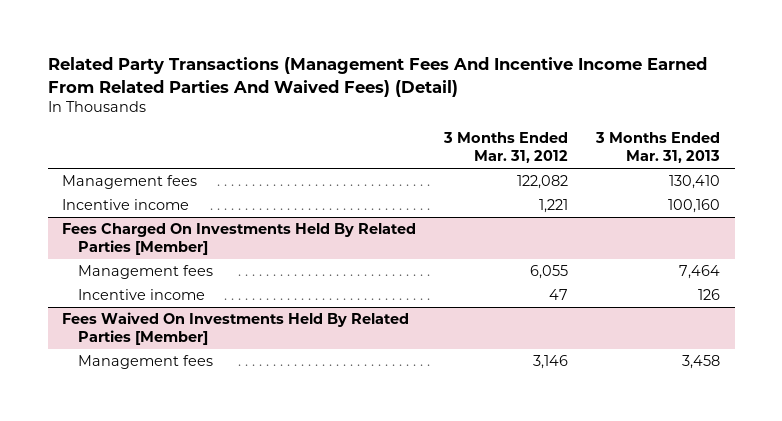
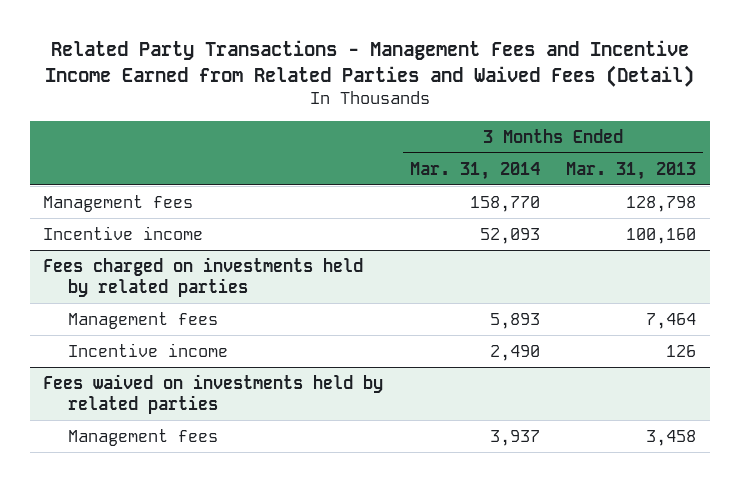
[47,57,707,97] Related Party Transactions (Management Fees And Incentive Income Earned From Related Parties And Waived Fees) (Detail) -> [44,39,694,87] Related Party Transactions - Management Fees and Incentive Income Earned from Related Parties and Waived Fees (Detail)
[443,132,569,164] 3 Months Ended Mar. 31, 2012 -> none
none -> [409,161,540,180] Mar. 31, 2014
[669,175,721,190] 130,410 -> [626,195,697,212] 128,798
[61,223,416,255] Fees Charged On Investments Held By Related Parties [Member] -> [42,256,363,297] Fees charged on investments held by related parties
[61,312,409,345] Fees Waived On Investments Held By Related Parties [Member] -> [42,373,383,414] Fees waived on investments held by related parties

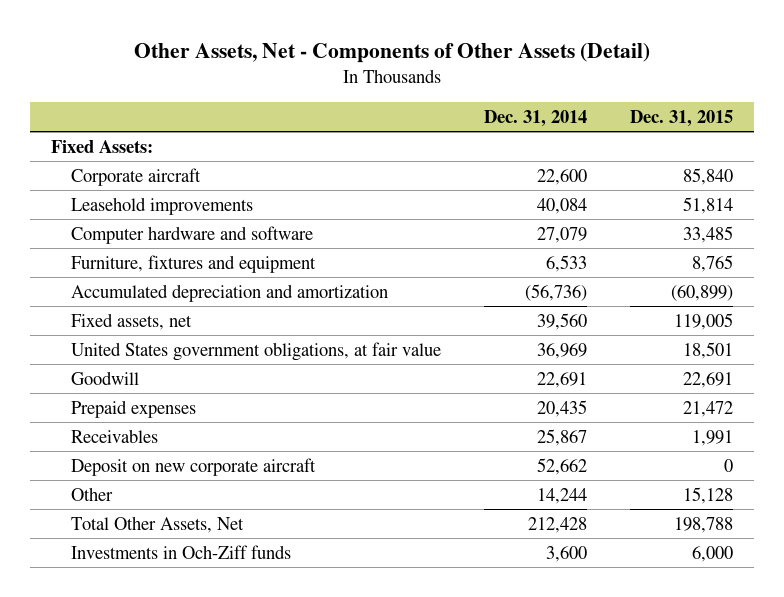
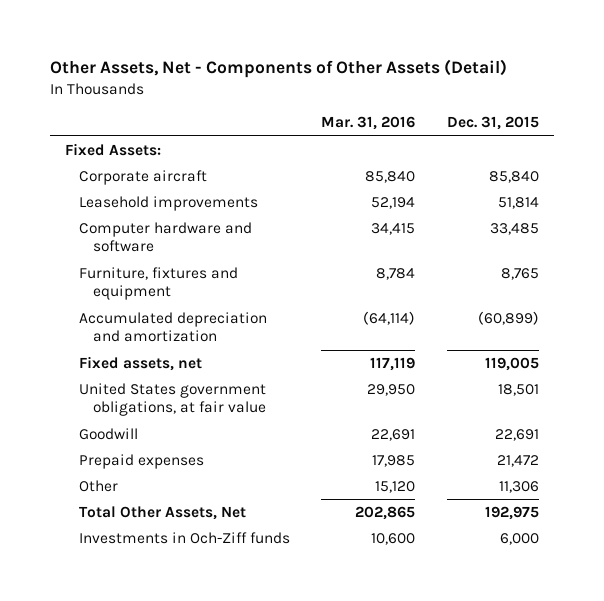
[483,109,587,127] Dec. 31, 2014 -> none
none -> [321,116,416,131] Mar. 31, 2016
[71,428,159,443] Receivables -> none
[71,457,317,476] Deposit on new corporate aircraft -> none
[682,486,733,504] 15,128 -> [498,481,539,494] 11,306
[673,516,733,533] 198,788 -> [484,506,539,521] 192,975

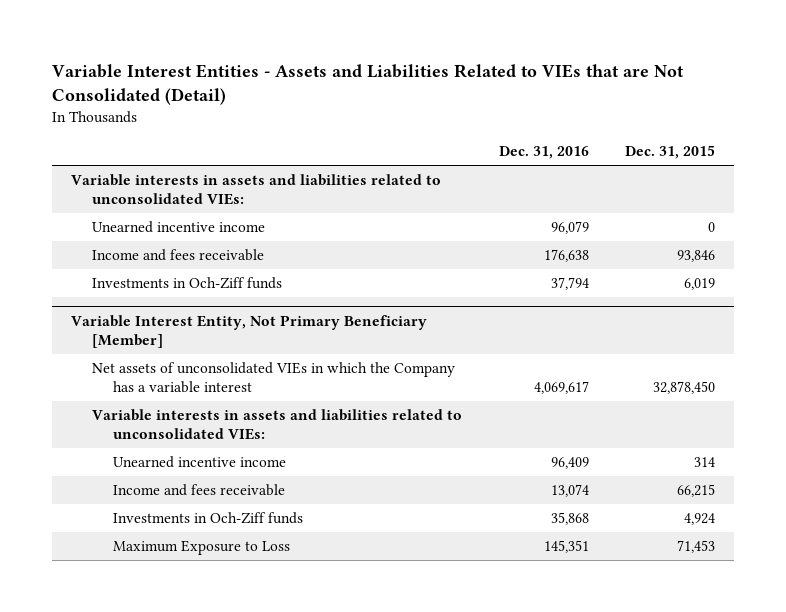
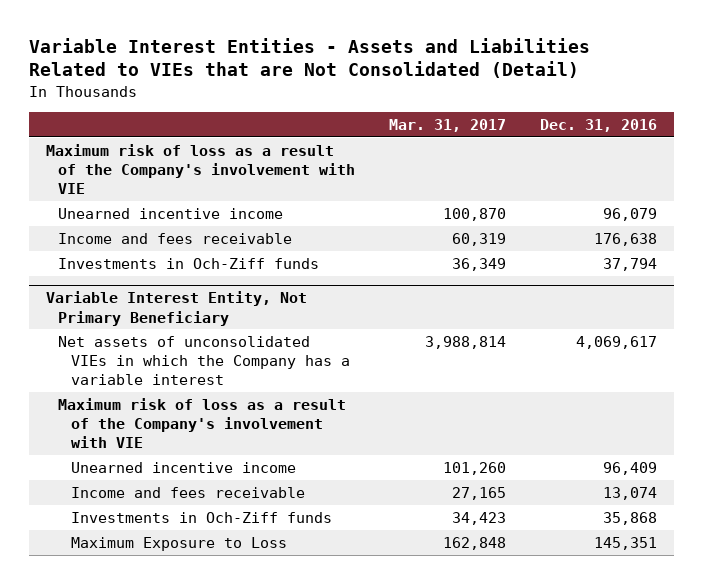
[625,145,716,160] Dec. 31, 2015 -> none
none -> [389,118,507,132] Mar. 31, 2017
[70,174,441,206] Variable interests in assets and liabilities related to unconsolidated VIEs: -> [45,143,356,195] Maximum risk of loss as a result of the Company's involvement with VIE
[70,314,427,348] Variable Interest Entity, Not Primary Beneficiary [Member] -> [45,291,307,326] Variable Interest Entity, Not Primary Beneficiary
[91,409,462,441] Variable interests in assets and liabilities related to unconsolidated VIEs: -> [58,397,347,449] Maximum risk of loss as a result of the Company's involvement with VIE

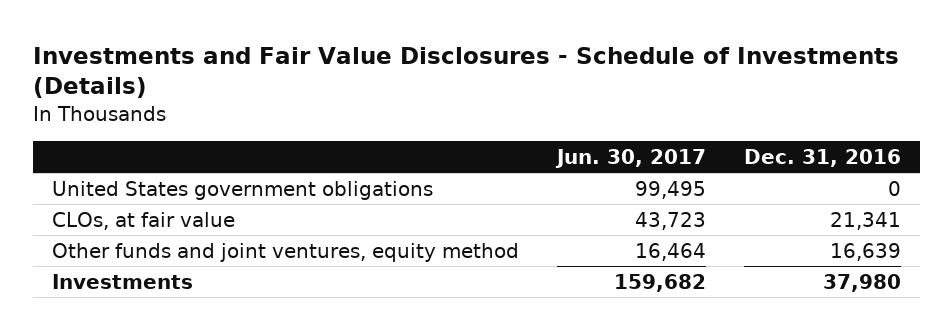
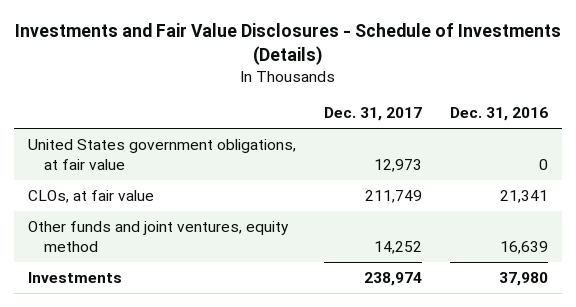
[554,148,706,168] Jun. 30, 2017 -> none
none -> [323,107,422,122] Dec. 31, 2017
[51,180,433,200] United States government obligations -> [27,138,296,170] United States government obligations, at fair value

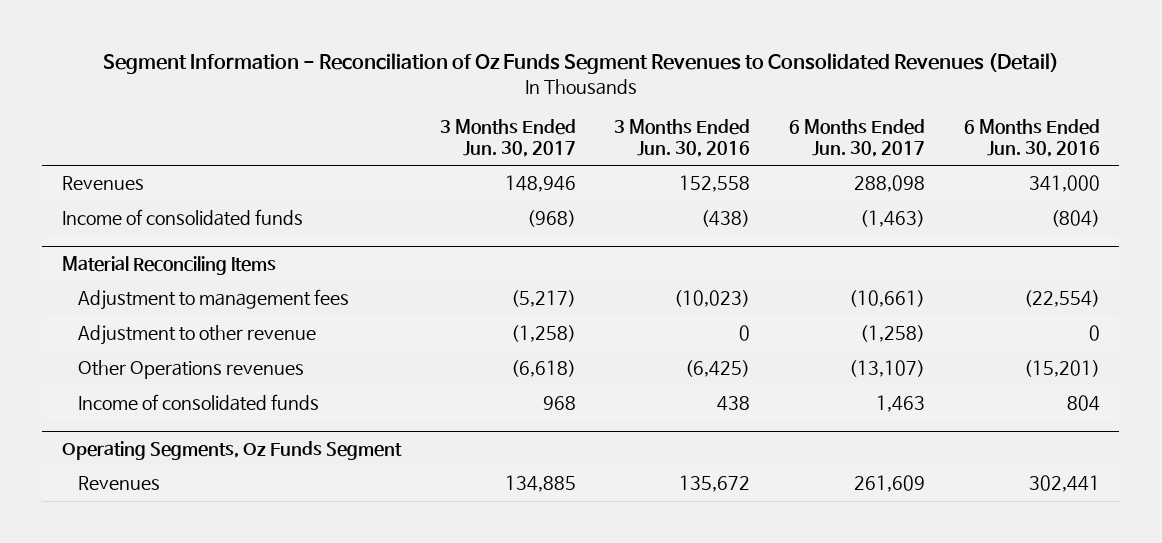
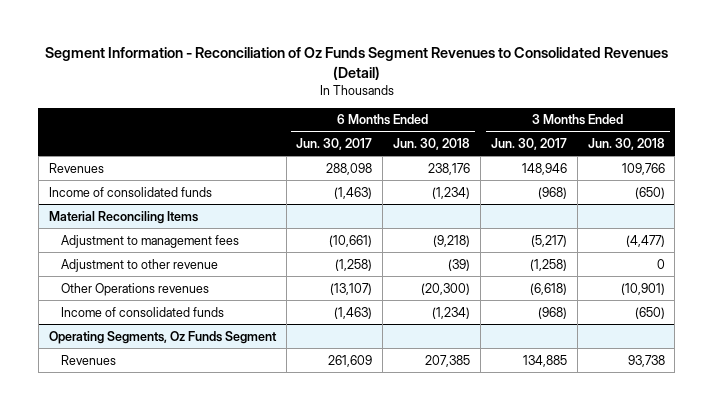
[614,119,751,158] 3 Months Ended Jun. 30, 2016 -> none
[964,119,1101,158] 6 Months Ended Jun. 30, 2016 -> none
none -> [393,138,471,151] Jun. 30, 2018
none -> [587,138,665,151] Jun. 30, 2018
[542,396,576,411] 968 -> [537,306,567,319] (968)
[876,395,926,413] 1,463 -> [334,306,373,319] (1,463)

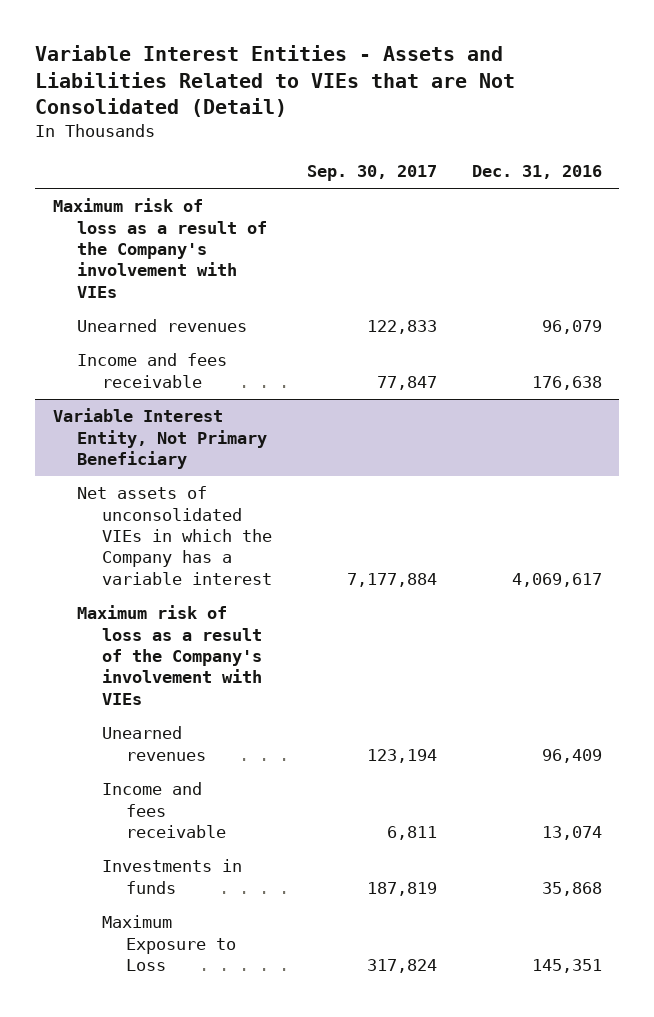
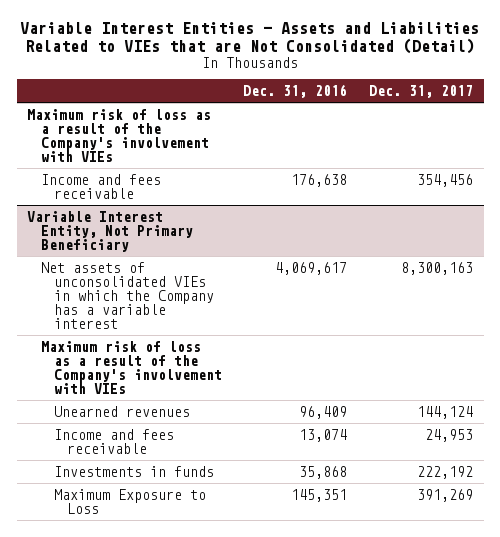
[306,165,437,182] Sep. 30, 2017 -> none
none -> [368,85,473,99] Dec. 31, 2017
[77,319,248,333] Unearned revenues -> none

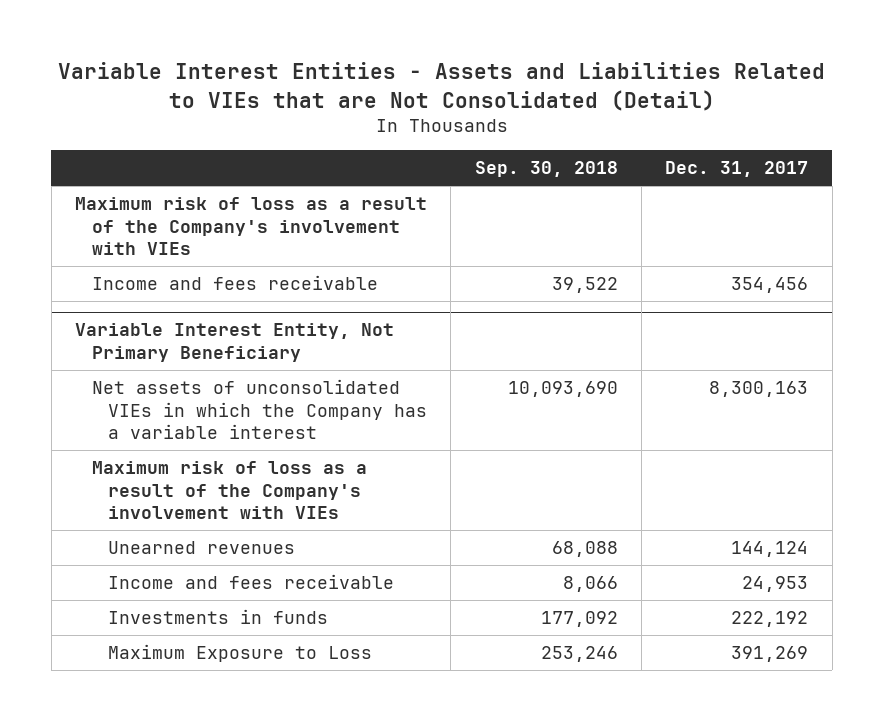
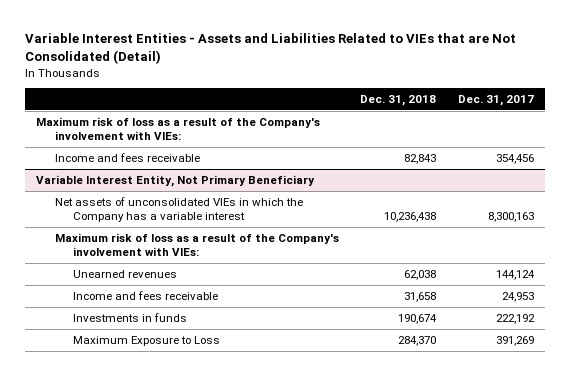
[474,161,618,178] Sep. 30, 2018 -> none
none -> [360,95,437,107] Dec. 31, 2018
[75,197,428,256] Maximum risk of loss as a result of the Company's involvement with VIEs -> [36,116,321,141] Maximum risk of loss as a result of the Company's involvement with VIEs:
[91,461,367,520] Maximum risk of loss as a result of the Company's involvement with VIEs -> [54,232,339,257] Maximum risk of loss as a result of the Company's involvement with VIEs:

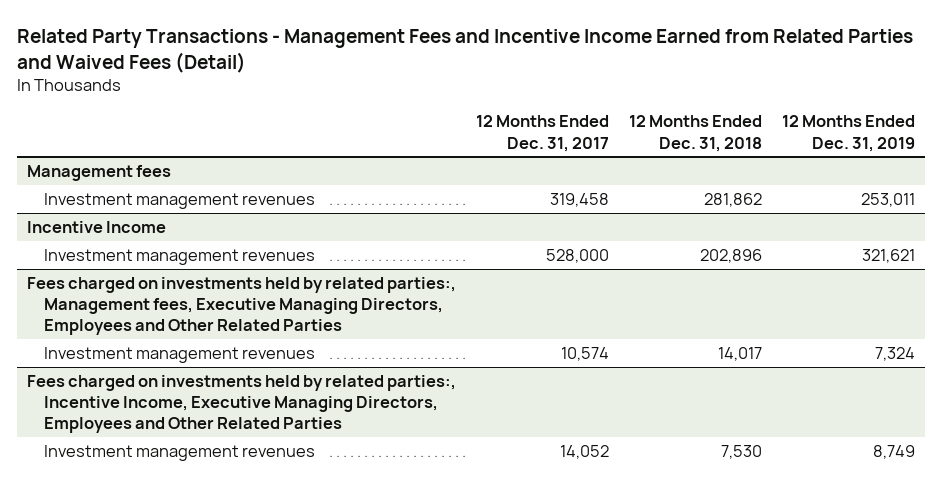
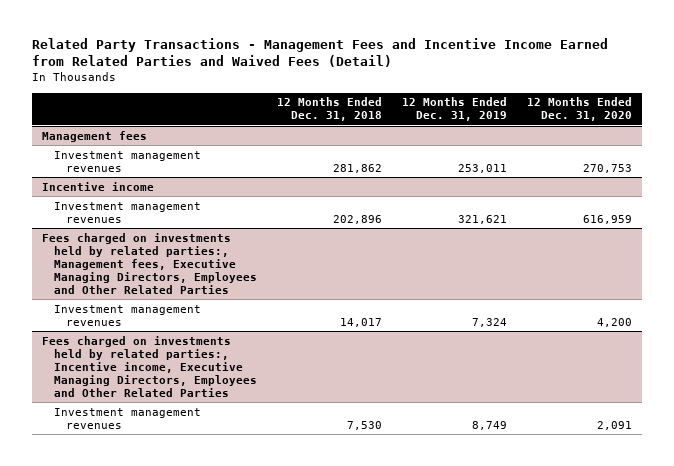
[476,115,610,152] 12 Months Ended Dec. 31, 2017 -> none
none -> [526,97,632,122] 12 Months Ended Dec. 31, 2020
[27,220,167,233] Incentive Income -> [41,181,154,191] Incentive income
[27,374,457,434] Fees charged on investments held by related parties:, Incentive Income, Executive Managing Directors, Employees and Other Related Parties -> [41,335,257,397] Fees charged on investments held by related parties:, Incentive income, Executive Managing Directors, Employees and Other Related Parties

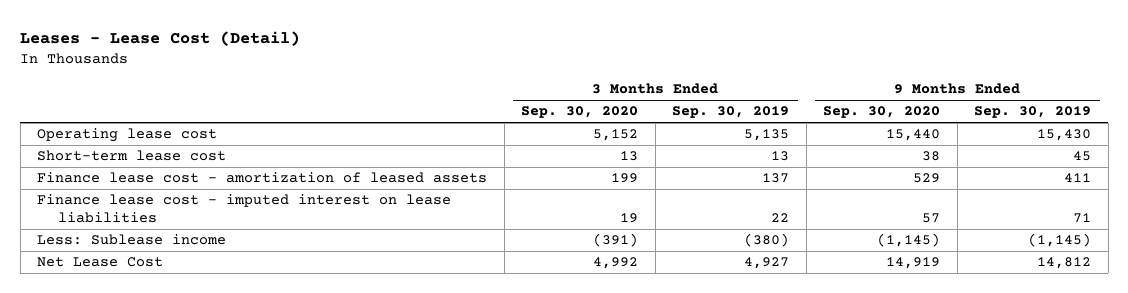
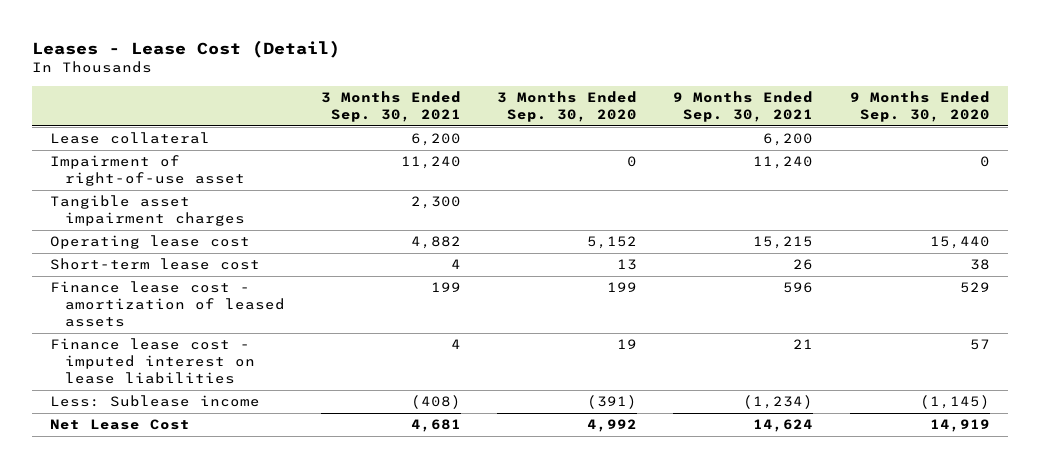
[672,106,790,119] Sep. 30, 2019 -> none
[974,106,1092,119] Sep. 30, 2019 -> none
none -> [320,91,461,123] 3 Months Ended Sep. 30, 2021
none -> [673,91,814,123] 9 Months Ended Sep. 30, 2021
none -> [50,132,211,145] Lease collateral
none -> [50,155,245,187] Impairment of right-of-use asset
none -> [50,195,245,227] Tangible asset impairment charges

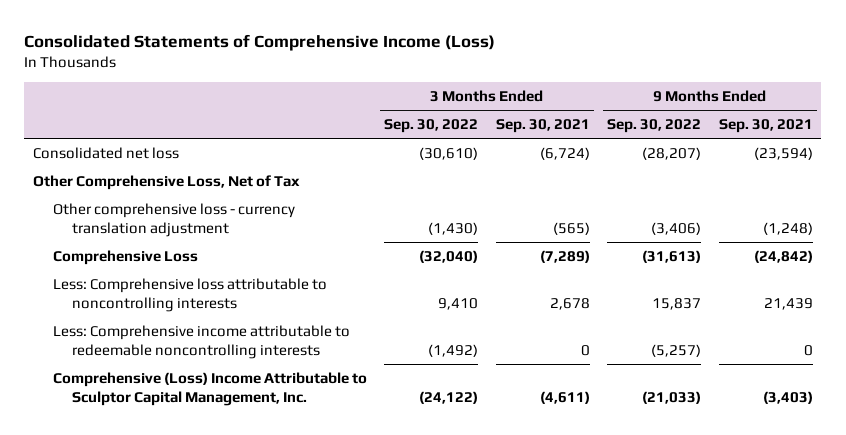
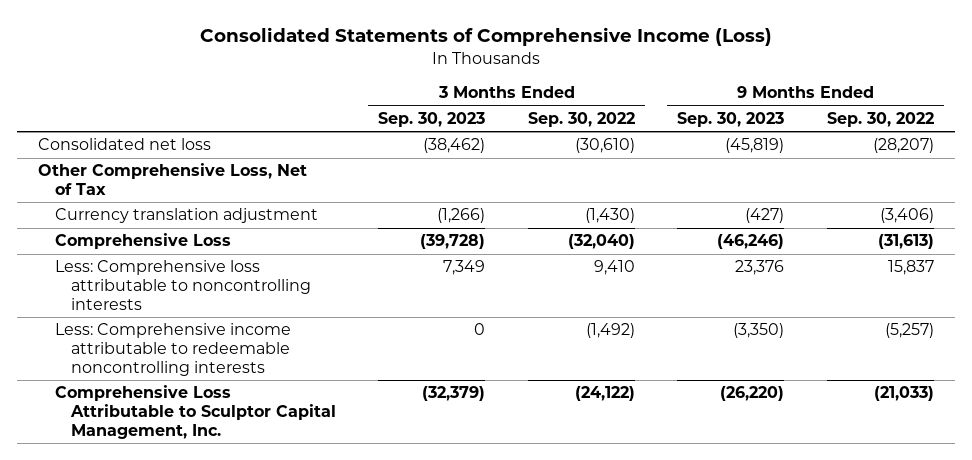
[495,118,590,133] Sep. 30, 2021 -> none
[718,118,813,133] Sep. 30, 2021 -> none
none -> [378,112,486,128] Sep. 30, 2023
none -> [677,112,785,128] Sep. 30, 2023
[52,202,295,237] Other comprehensive loss - currency translation adjustment -> [54,208,318,224] Currency translation adjustment
[52,371,367,406] Comprehensive (Loss) Income Attributable to Sculptor Capital Management, Inc. -> [54,385,336,439] Comprehensive Loss Attributable to Sculptor Capital Management, Inc.

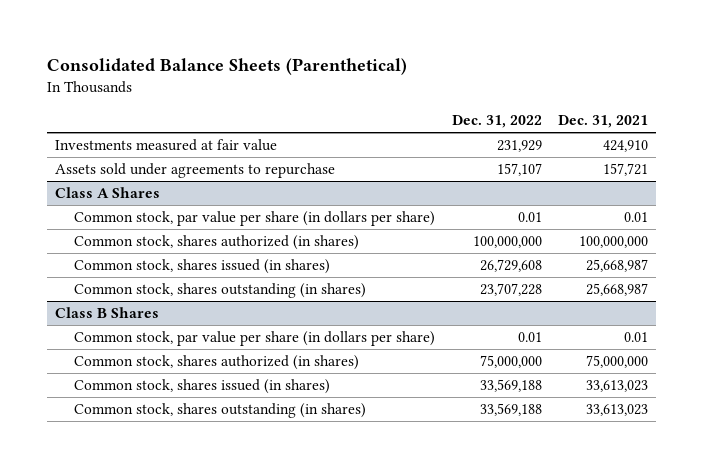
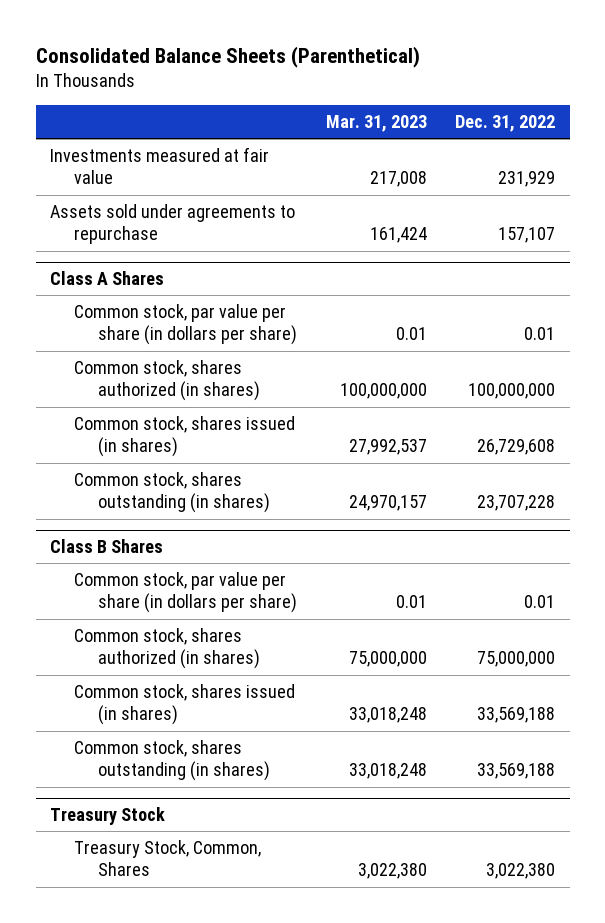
[558,115,649,129] Dec. 31, 2021 -> none
none -> [325,115,427,133] Mar. 31, 2023
none -> [50,807,166,826] Treasury Stock
none -> [74,839,262,877] Treasury Stock, Common, Shares

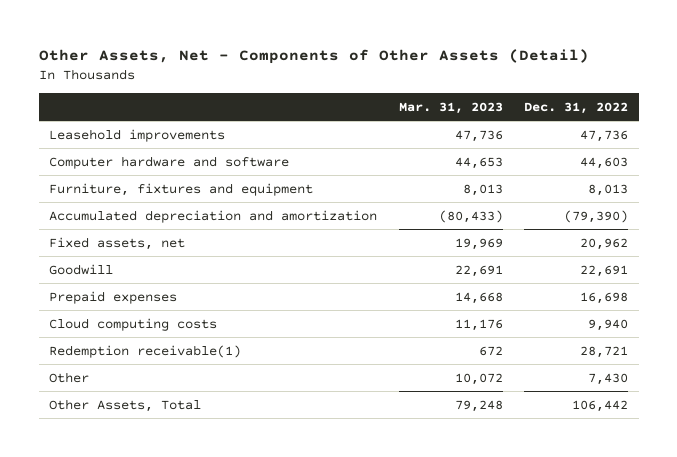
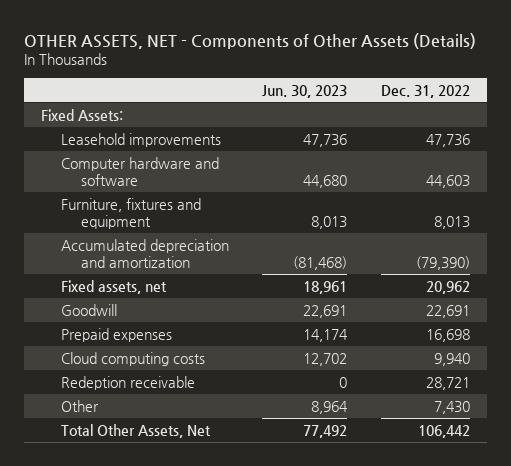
[38,49,589,65] Other Assets, Net - Components of Other Assets (Detail) -> [24,32,477,49] OTHER ASSETS, NET - Components of Other Assets (Details)
[398,101,503,114] Mar. 31, 2023 -> none
none -> [262,84,348,98] Jun. 30, 2023
none -> [40,108,123,121] Fixed Assets:
[49,344,242,358] Redemption receivable(1) -> [60,375,195,390] Redeption receivable
[49,398,202,412] Other Assets, Total -> [60,423,211,438] Total Other Assets, Net

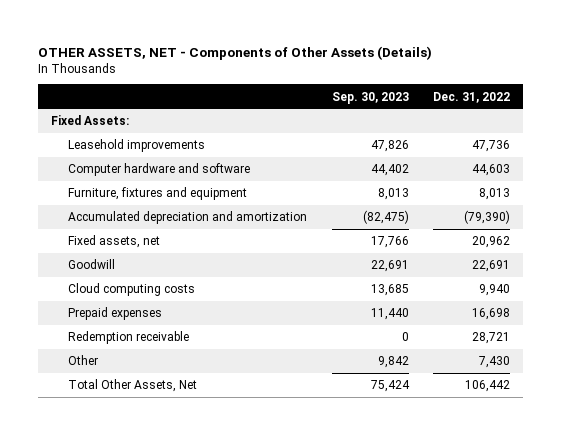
[262,84,348,98] Jun. 30, 2023 -> none
none -> [331,91,409,104] Sep. 30, 2023
[60,327,172,342] Prepaid expenses -> [67,307,162,321] Prepaid expenses
[60,375,195,390] Redeption receivable -> [67,331,189,345] Redemption receivable

